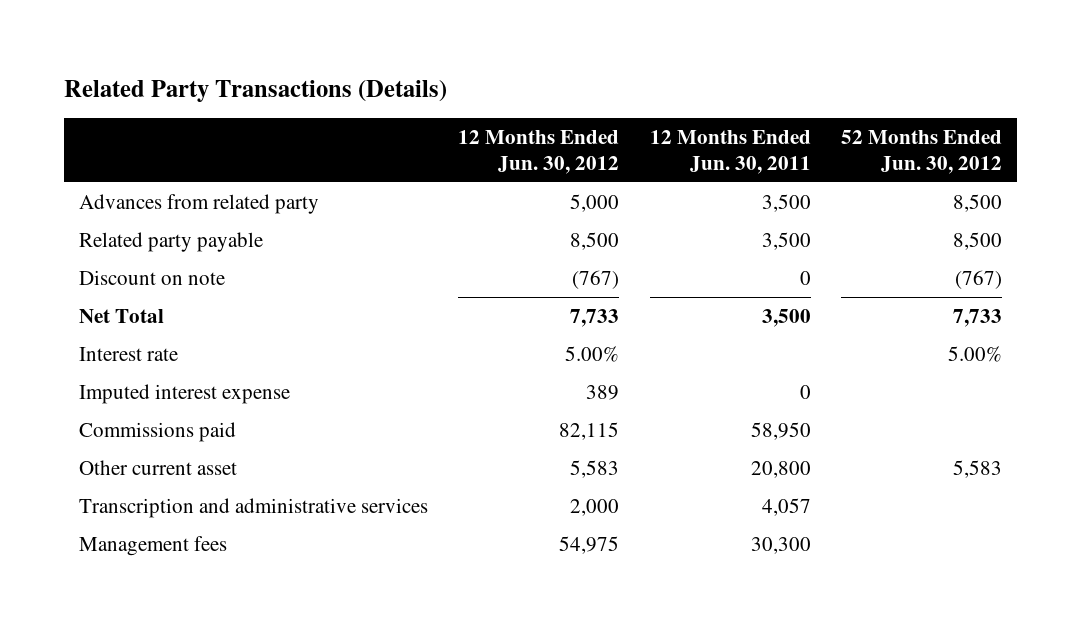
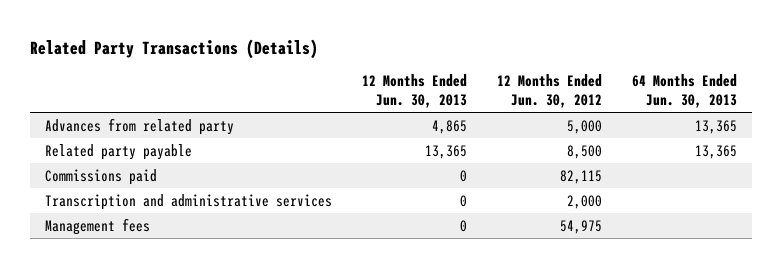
[649,130,811,174] 12 Months Ended Jun. 30, 2011 -> none
[840,130,1002,174] 52 Months Ended Jun. 30, 2012 -> none
none -> [362,74,468,109] 12 Months Ended Jun. 30, 2013
none -> [631,74,737,109] 64 Months Ended Jun. 30, 2013
[79,270,226,286] Discount on note -> none
[79,309,165,324] Net Total -> none
[79,347,179,362] Interest rate -> none
[79,384,291,405] Imputed interest expense -> none
[79,460,238,476] Other current asset -> none

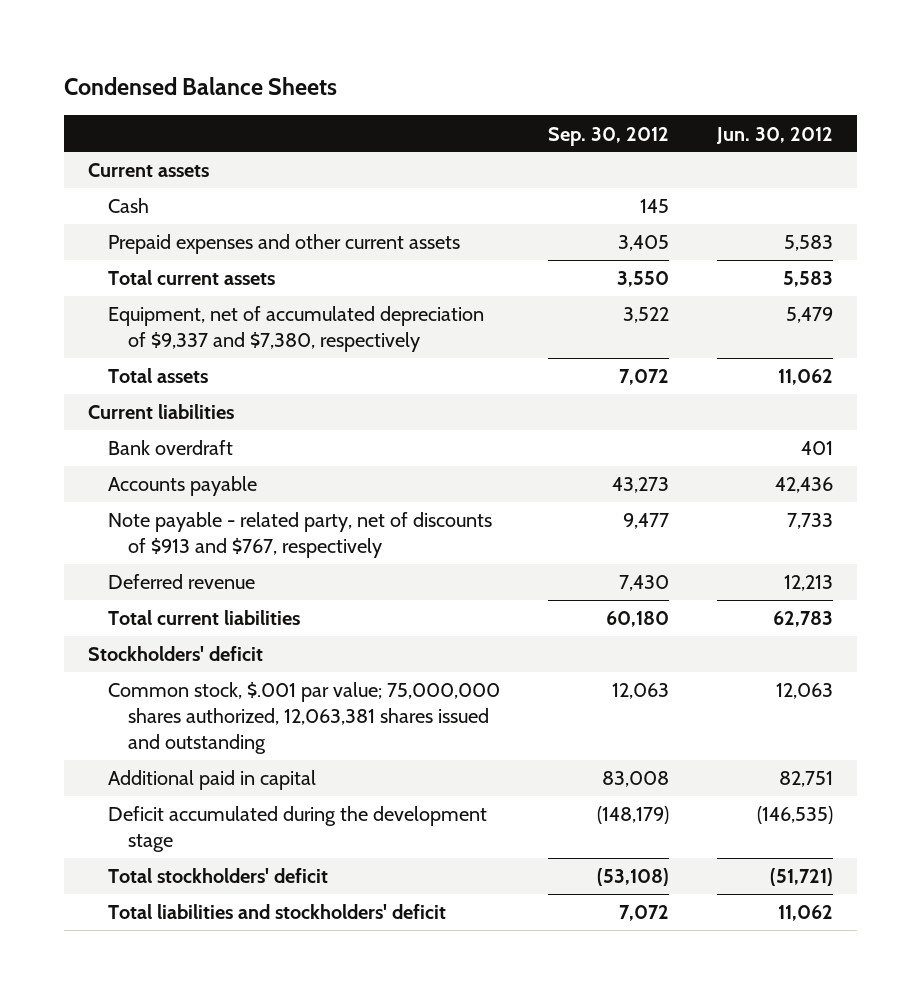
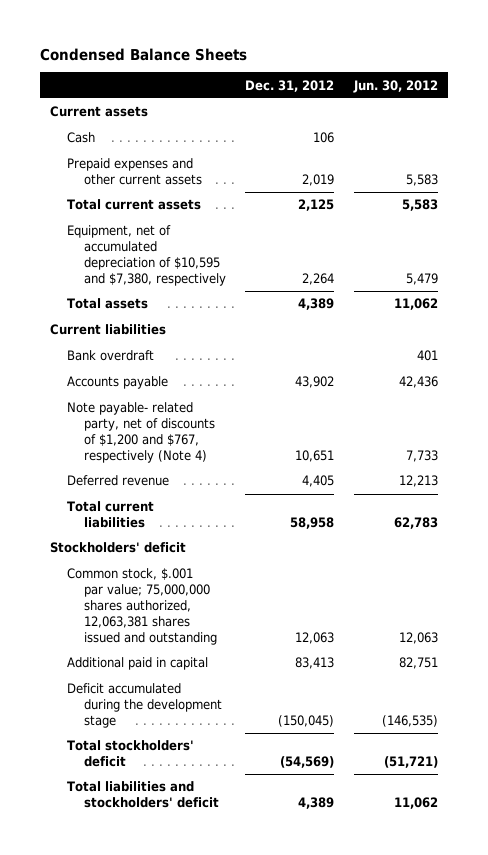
[547,126,669,146] Sep. 30, 2012 -> none
none -> [245,79,335,92] Dec. 31, 2012
[107,306,484,352] Equipment, net of accumulated depreciation of $9,337 and $7,380, respectively -> [66,225,226,287] Equipment, net of accumulated depreciation of $10,595 and $7,380, respectively
[107,512,492,558] Note payable - related party, net of discounts of $913 and $767, respectively -> [66,402,215,464] Note payable- related party, net of discounts of $1,200 and $767, respectively (Note 4)

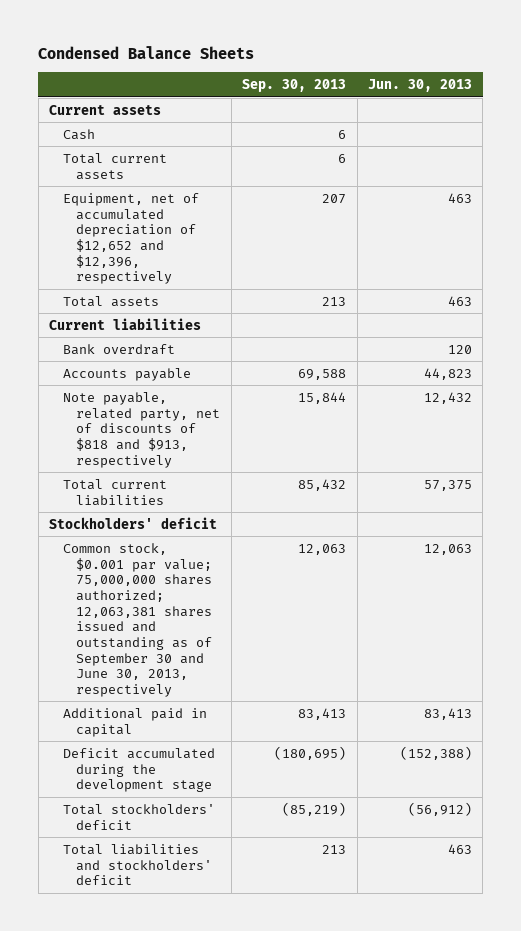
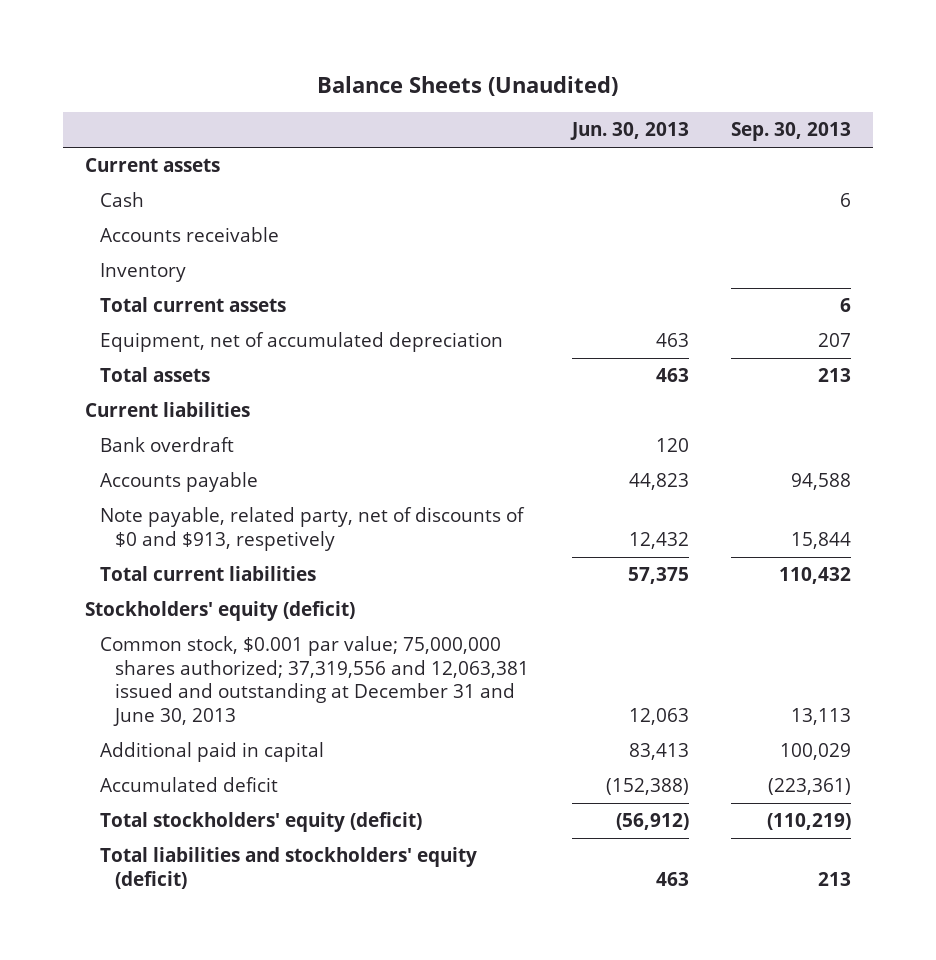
[38,45,255,59] Condensed Balance Sheets -> [317,75,619,96] Balance Sheets (Unaudited)
none -> [99,227,279,243] Accounts receivable
none -> [99,263,186,283] Inventory
[62,192,199,285] Equipment, net of accumulated depreciation of $12,652 and $12,396, respectively -> [99,332,503,353] Equipment, net of accumulated depreciation
[62,747,215,793] Deficit accumulated during the development stage -> none
[298,368,347,380] 69,588 -> [791,473,852,491] 94,588
[62,391,221,468] Note payable, related party, net of discounts of $818 and $913, respectively -> [99,507,525,551] Note payable, related party, net of discounts of $0 and $913, respetively
[298,478,347,491] 85,432 -> [779,567,852,585] 110,432
[49,516,218,529] Stockholders' deficit -> [84,601,355,622] Stockholders' equity (deficit)
[62,542,213,697] Common stock, $0.001 par value; 75,000,000 shares authorized; 12,063,381 shares issued and outstanding as of September 30 and June 30, 2013, respectively -> [99,636,530,726] Common stock, $0.001 par value; 75,000,000 shares authorized; 37,319,556 and 12,063,381 issued and outstanding at December 31 and June 30, 2013
[298,543,347,555] 12,063 -> [791,707,852,725] 13,113
[298,707,347,720] 83,413 -> [780,743,852,761] 100,029
none -> [99,777,278,793] Accumulated deficit
[62,803,215,830] Total stockholders' deficit -> [99,812,422,833] Total stockholders' equity (deficit)
[282,801,347,816] (85,219) -> [767,813,852,831] (110,219)
[62,843,213,886] Total liabilities and stockholders' deficit -> [99,847,477,889] Total liabilities and stockholders' equity (deficit)

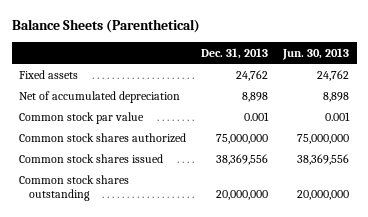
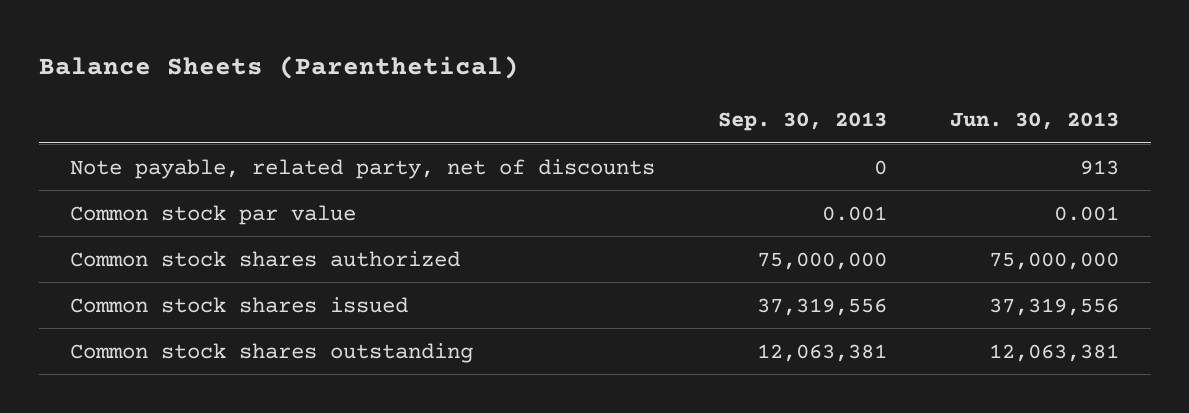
[201,47,269,59] Dec. 31, 2013 -> none
none -> [718,112,888,132] Sep. 30, 2013
[19,69,79,79] Fixed assets -> none
[19,90,181,103] Net of accumulated depreciation -> none
none -> [70,158,656,179] Note payable, related party, net of discounts
[297,153,350,165] 38,369,556 -> [989,297,1120,316] 37,319,556
[297,190,350,201] 20,000,000 -> [989,343,1120,362] 12,063,381

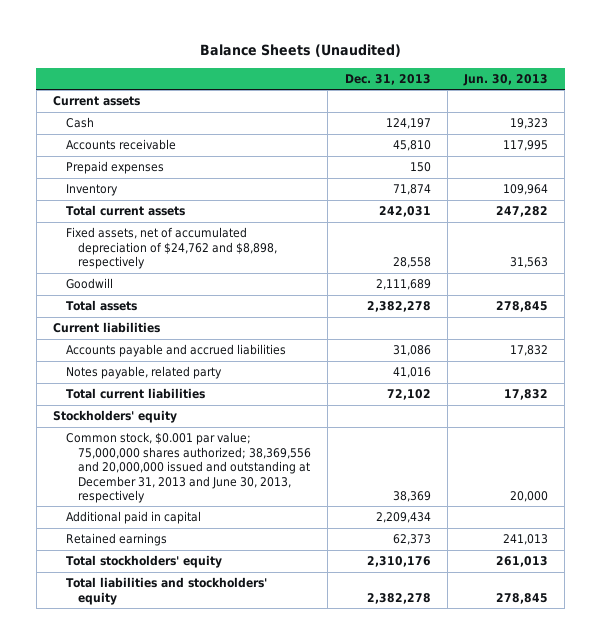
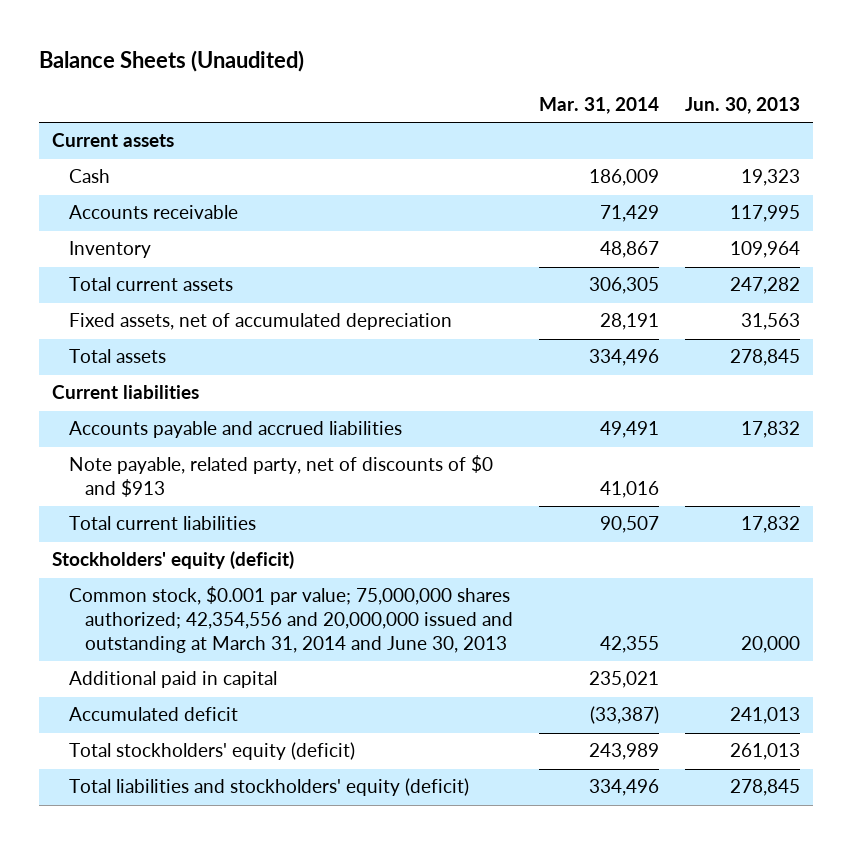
[344,73,431,85] Dec. 31, 2013 -> none
none -> [538,96,659,114] Mar. 31, 2014
[65,161,164,175] Prepaid expenses -> none
[65,278,113,290] Goodwill -> none
[65,227,278,270] Fixed assets, net of accumulated depreciation of $24,762 and $8,898, respectively -> [68,313,452,331] Fixed assets, net of accumulated depreciation
[65,366,222,380] Notes payable, related party -> none
none -> [68,455,493,498] Note payable, related party, net of discounts of $0 and $913
[53,410,178,424] Stockholders' equity -> [52,551,295,570] Stockholders' equity (deficit)
[65,432,312,504] Common stock, $0.001 par value; 75,000,000 shares authorized; 38,369,556 and 20,000,000 issued and outstanding at December 31, 2013 and June 30, 2013, respectively -> [68,586,513,653] Common stock, $0.001 par value; 75,000,000 shares authorized; 42,354,556 and 20,000,000 issued and outstanding at March 31, 2014 and June 30, 2013
[65,533,167,547] Retained earnings -> [68,707,238,722] Accumulated deficit
[65,555,222,569] Total stockholders' equity -> [68,742,355,761] Total stockholders' equity (deficit)
[65,577,267,605] Total liabilities and stockholders' equity -> [68,778,469,797] Total liabilities and stockholders' equity (deficit)

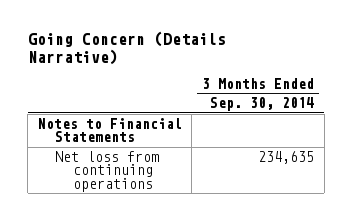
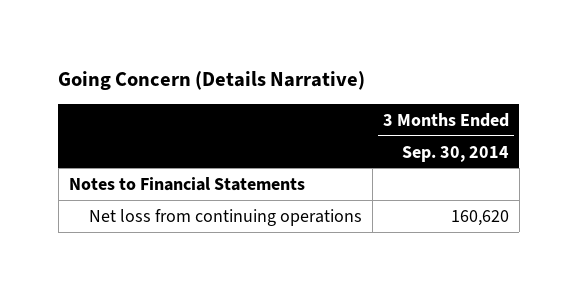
[257,150,314,164] 234,635 -> [450,209,509,226] 160,620

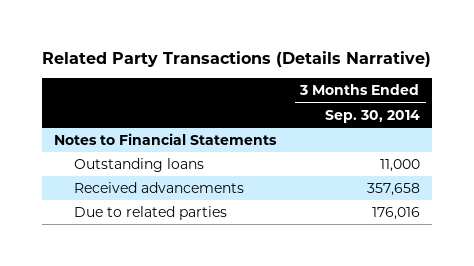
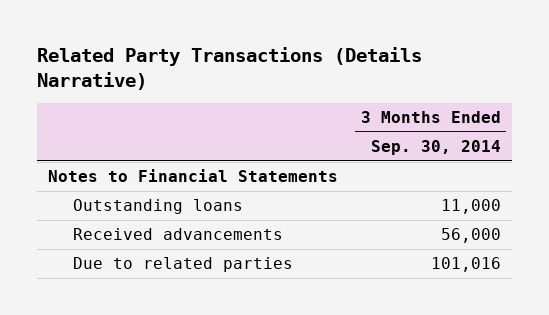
[366,183,420,197] 357,658 -> [440,228,501,244] 56,000
[371,207,420,221] 176,016 -> [430,257,501,273] 101,016

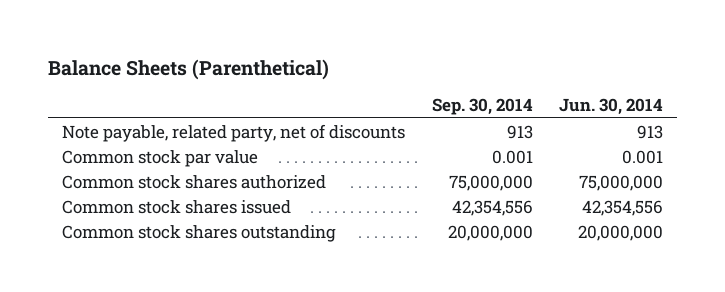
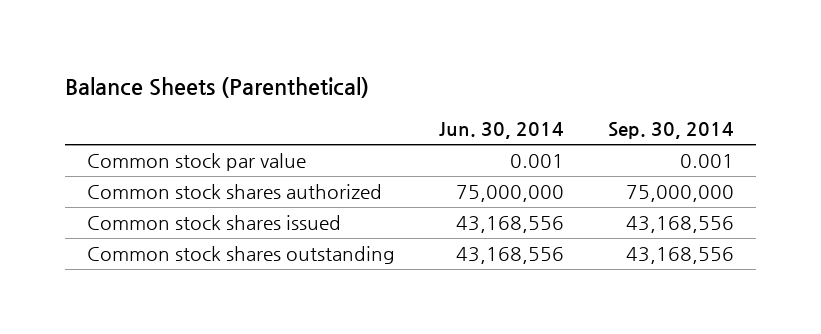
[61,123,405,142] Note payable, related party, net of discounts -> none
[451,199,533,216] 42,354,556 -> [626,215,735,233] 43,168,556
[582,199,664,216] 42,354,556 -> [456,215,565,233] 43,168,556
[447,224,533,241] 20,000,000 -> [626,246,735,264] 43,168,556
[578,224,664,241] 20,000,000 -> [456,246,565,264] 43,168,556

